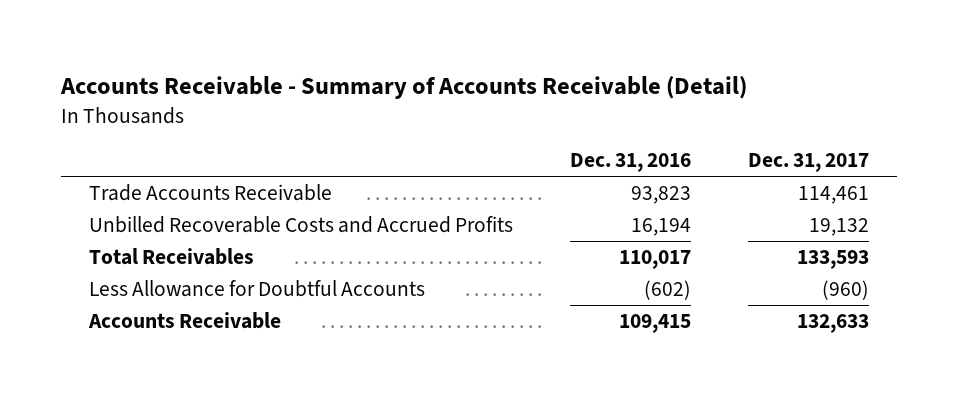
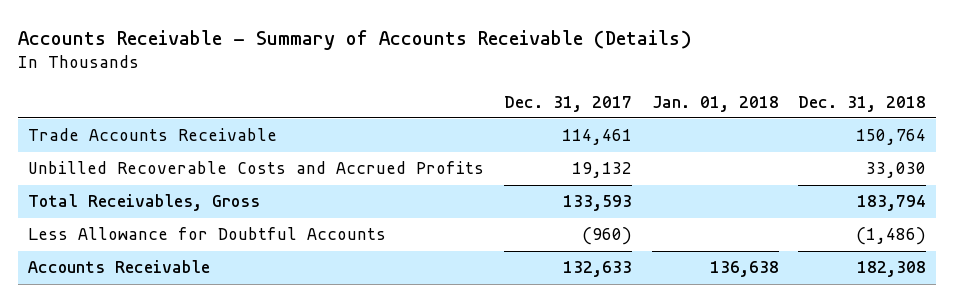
[59,76,747,100] Accounts Receivable - Summary of Accounts Receivable (Detail) -> [17,29,692,50] Accounts Receivable - Summary of Accounts Receivable (Details)
[570,153,692,173] Dec. 31, 2016 -> none
none -> [651,95,779,112] Jan. 01, 2018
none -> [798,95,927,112] Dec. 31, 2018
[89,247,255,265] Total Receivables -> [27,194,260,212] Total Receivables, Gross

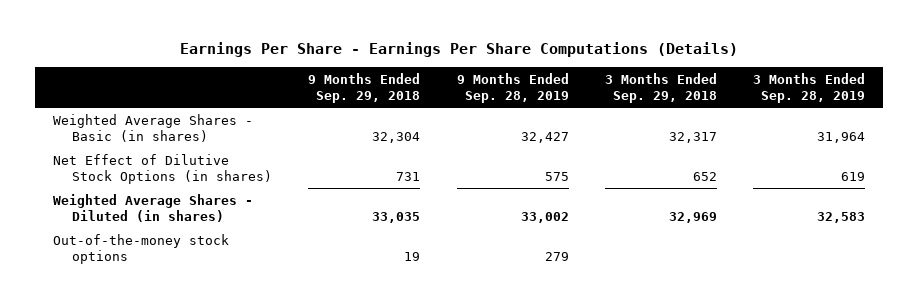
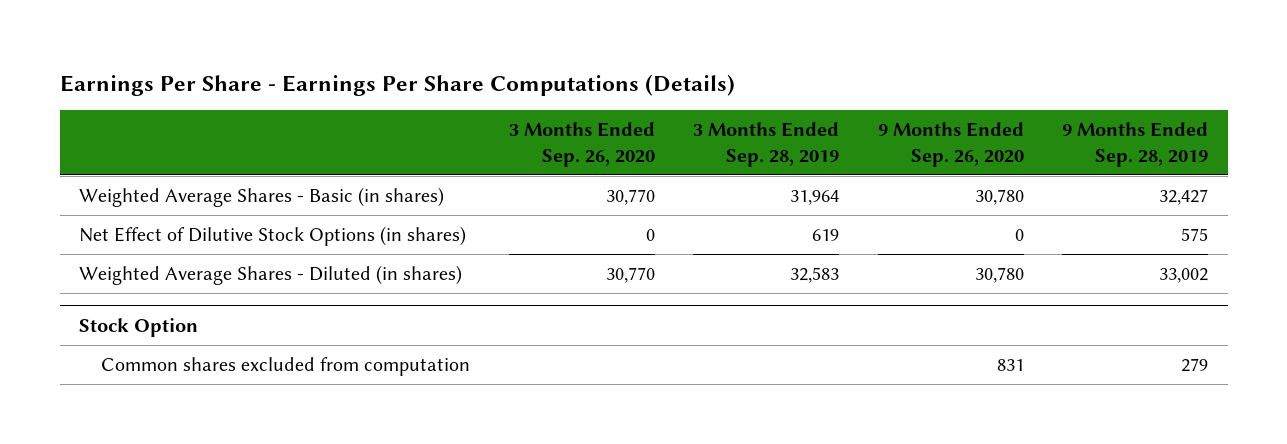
[308,72,421,103] 9 Months Ended Sep. 29, 2018 -> none
[604,72,717,103] 3 Months Ended Sep. 29, 2018 -> none
none -> [508,122,655,167] 3 Months Ended Sep. 26, 2020
none -> [877,122,1024,167] 9 Months Ended Sep. 26, 2020
none -> [79,317,199,337] Stock Option
[52,233,229,264] Out-of-the-money stock options -> [101,356,471,376] Common shares excluded from computation

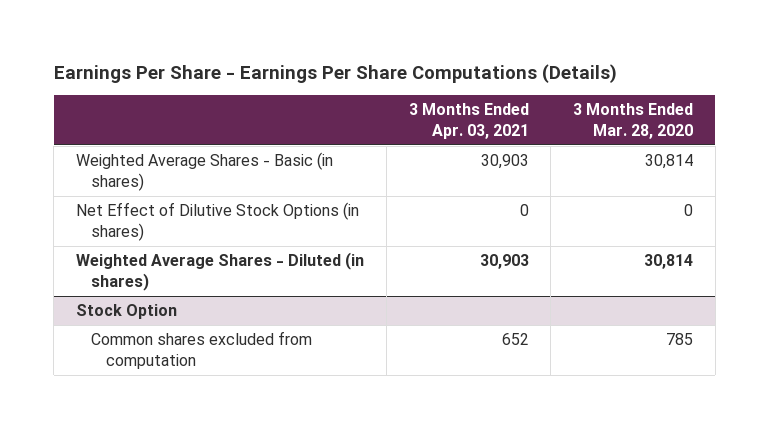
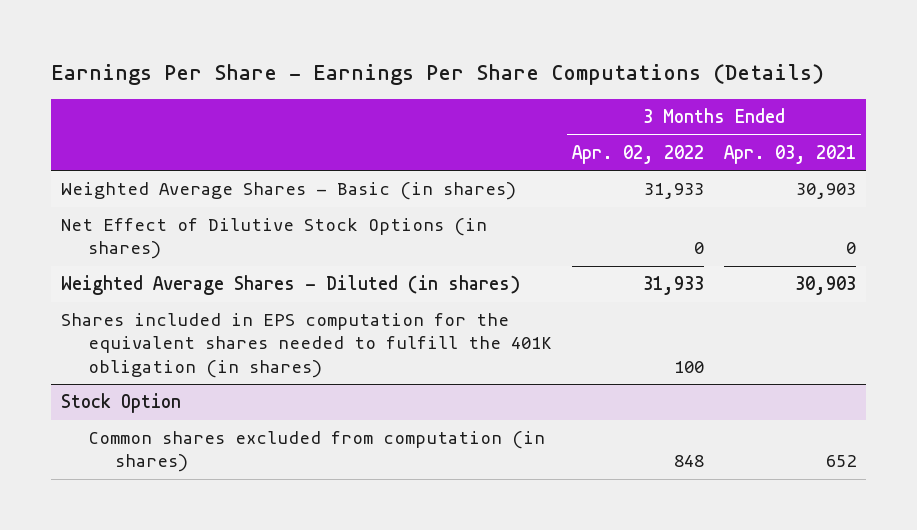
[572,103,693,140] 3 Months Ended Mar. 28, 2020 -> none
none -> [571,144,704,164] Apr. 02, 2022
none -> [60,313,553,378] Shares included in EPS computation for the equivalent shares needed to fulfill the 401K obligation (in shares)
[90,331,312,370] Common shares excluded from computation -> [88,431,546,473] Common shares excluded from computation (in shares)

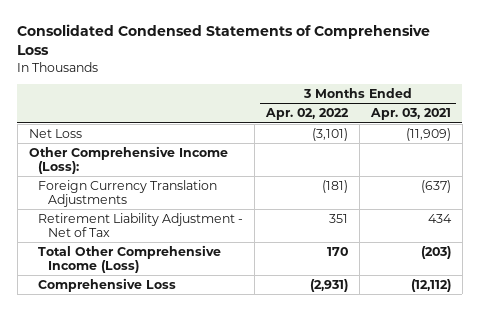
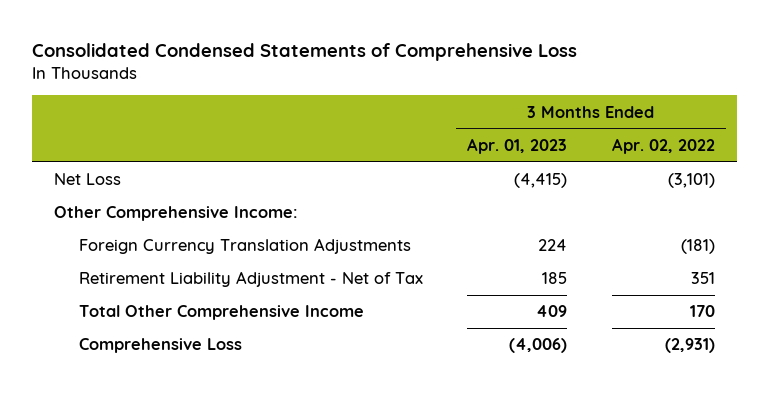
[369,108,451,121] Apr. 03, 2021 -> none
none -> [467,138,568,155] Apr. 01, 2023
[28,145,228,175] Other Comprehensive Income (Loss): -> [54,206,299,222] Other Comprehensive Income:
[38,244,222,274] Total Other Comprehensive Income (Loss) -> [78,305,364,321] Total Other Comprehensive Income

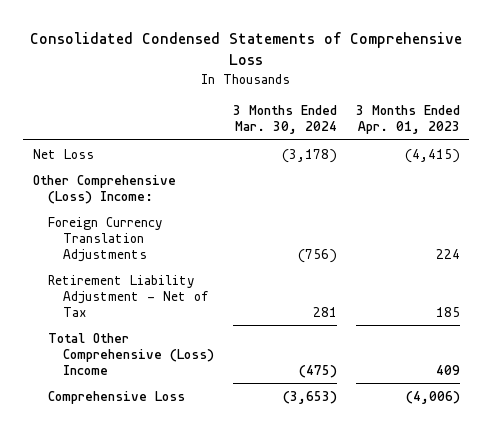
[611,138,715,155] Apr. 02, 2022 -> none
none -> [232,105,337,135] 3 Months Ended Mar. 30, 2024
[54,206,299,222] Other Comprehensive Income: -> [32,174,176,204] Other Comprehensive (Loss) Income:
[78,305,364,321] Total Other Comprehensive Income -> [47,332,214,376] Total Other Comprehensive (Loss) Income

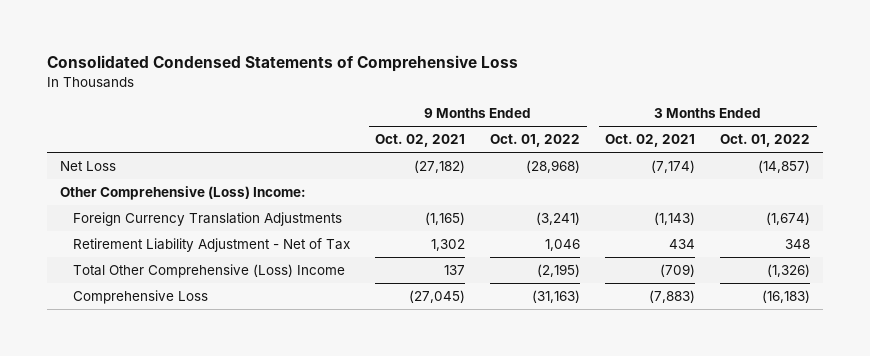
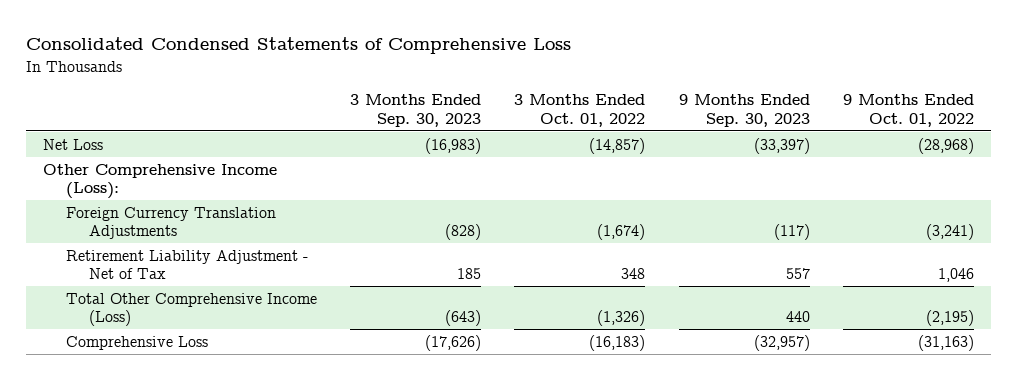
[375,134,466,148] Oct. 02, 2021 -> none
[605,134,696,148] Oct. 02, 2021 -> none
none -> [350,94,482,128] 3 Months Ended Sep. 30, 2023
none -> [678,94,810,128] 9 Months Ended Sep. 30, 2023
[59,185,306,200] Other Comprehensive (Loss) Income: -> [42,163,277,200] Other Comprehensive Income (Loss):
[73,263,346,278] Total Other Comprehensive (Loss) Income -> [65,292,317,327] Total Other Comprehensive Income (Loss)

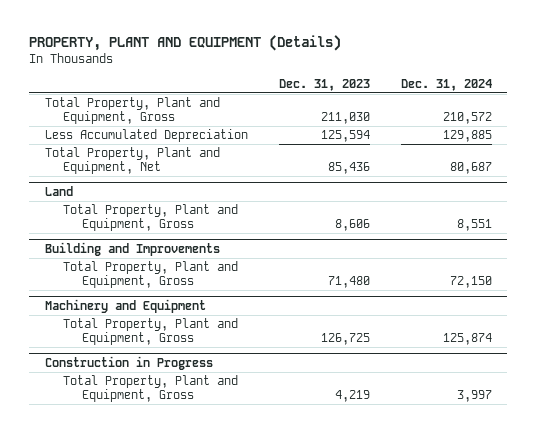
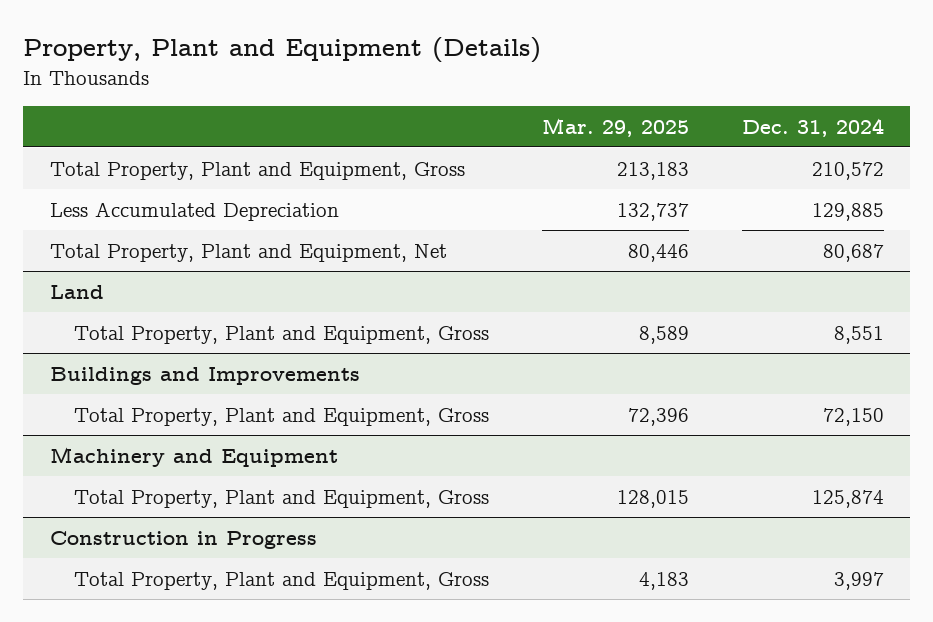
[29,35,342,52] PROPERTY, PLANT AND EQUIPMENT (Details) -> [23,37,542,64] Property, Plant and Equipment (Details)
[278,78,370,91] Dec. 31, 2023 -> none
none -> [541,117,689,137] Mar. 29, 2025
[44,241,220,256] Building and Improvements -> [49,366,360,385] Buildings and Improvements

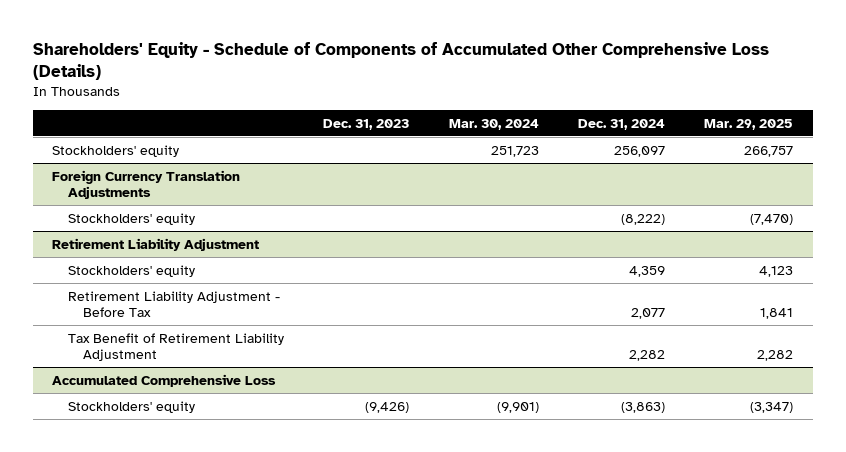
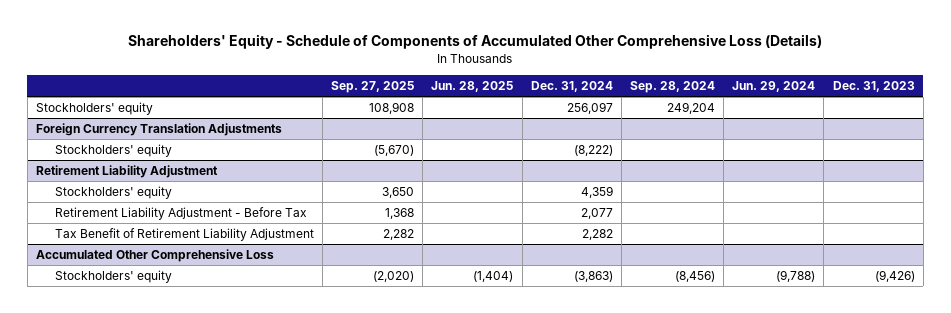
[448,118,539,130] Mar. 30, 2024 -> none
[704,118,794,130] Mar. 29, 2025 -> none
none -> [331,81,415,94] Sep. 27, 2025
none -> [431,81,514,93] Jun. 28, 2025
none -> [629,81,715,94] Sep. 28, 2024
none -> [732,81,816,93] Jun. 29, 2024
[52,373,277,387] Accumulated Comprehensive Loss -> [36,248,275,262] Accumulated Other Comprehensive Loss

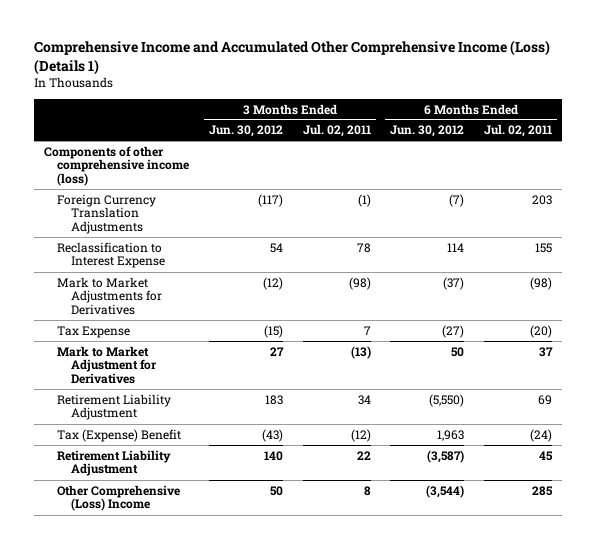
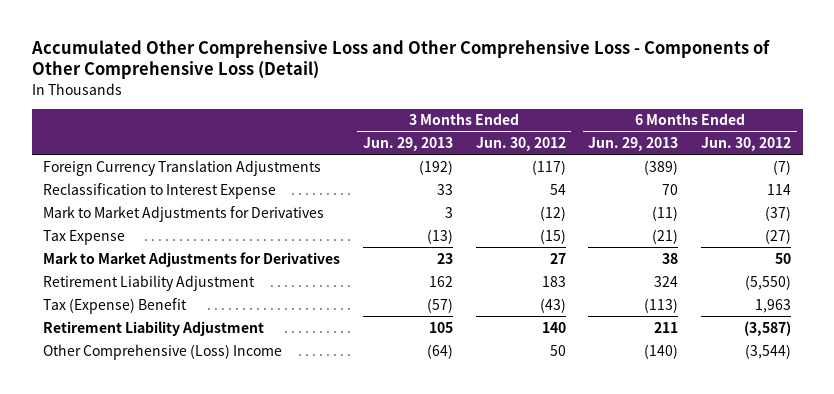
[33,40,550,76] Comprehensive Income and Accumulated Other Comprehensive Income (Loss) (Details 1) -> [30,39,770,80] Accumulated Other Comprehensive Loss and Other Comprehensive Loss - Components of Other Comprehensive Loss (Detail)
[302,124,371,138] Jul. 02, 2011 -> none
[484,124,553,138] Jul. 02, 2011 -> none
none -> [362,136,453,151] Jun. 29, 2013
none -> [588,136,679,151] Jun. 29, 2013
[43,145,190,187] Components of other comprehensive income (loss) -> none
[57,345,157,385] Mark to Market Adjustment for Derivatives -> [42,251,340,267] Mark to Market Adjustments for Derivatives

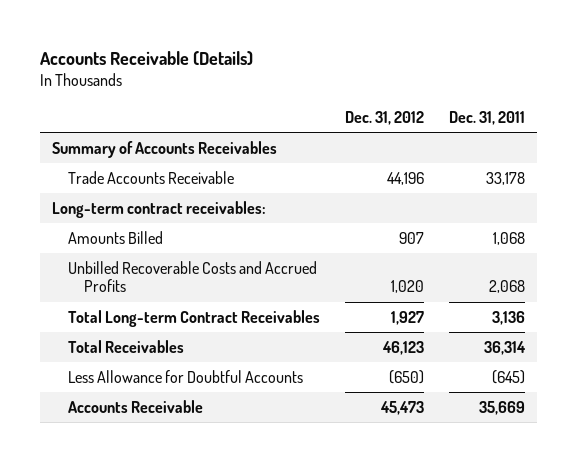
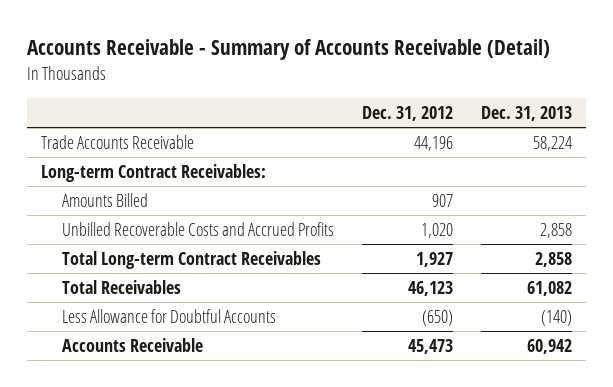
[39,50,253,66] Accounts Receivable (Details) -> [27,39,551,61] Accounts Receivable - Summary of Accounts Receivable (Detail)
[448,110,525,125] Dec. 31, 2011 -> none
none -> [481,105,573,121] Dec. 31, 2013
[52,140,278,158] Summary of Accounts Receivables -> none
[52,200,267,218] Long-term contract receivables: -> [41,163,267,182] Long-term Contract Receivables:

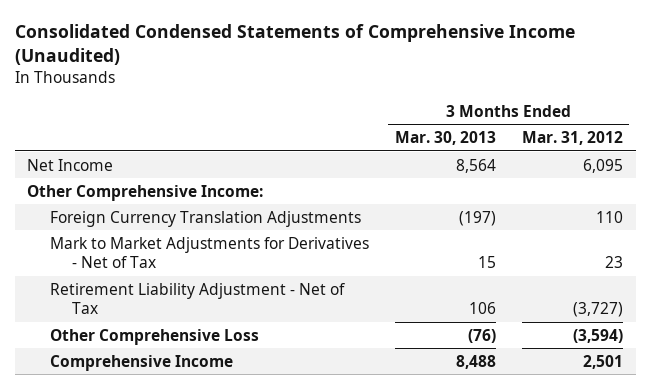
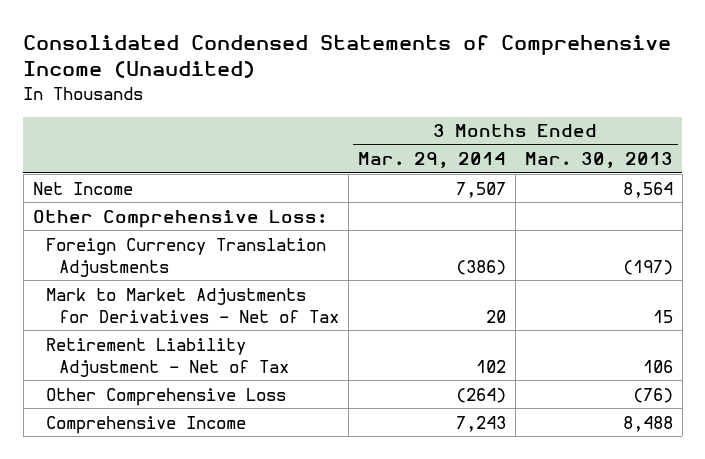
[521,131,623,146] Mar. 31, 2012 -> none
none -> [357,152,506,169] Mar. 29, 2014
[27,184,264,201] Other Comprehensive Income: -> [32,209,327,228] Other Comprehensive Loss:

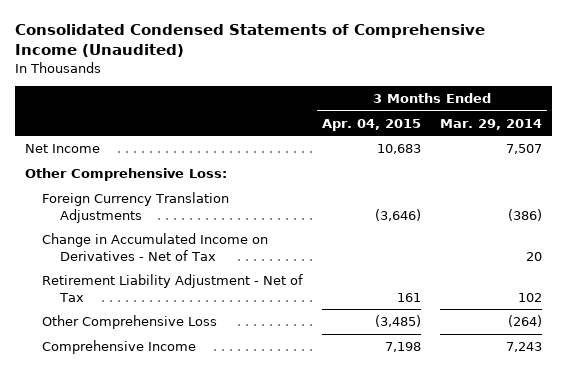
[524,152,673,169] Mar. 30, 2013 -> none
none -> [322,118,422,131] Apr. 04, 2015
[45,287,339,323] Mark to Market Adjustments for Derivatives - Net of Tax -> [42,233,269,261] Change in Accumulated Income on Derivatives - Net of Tax

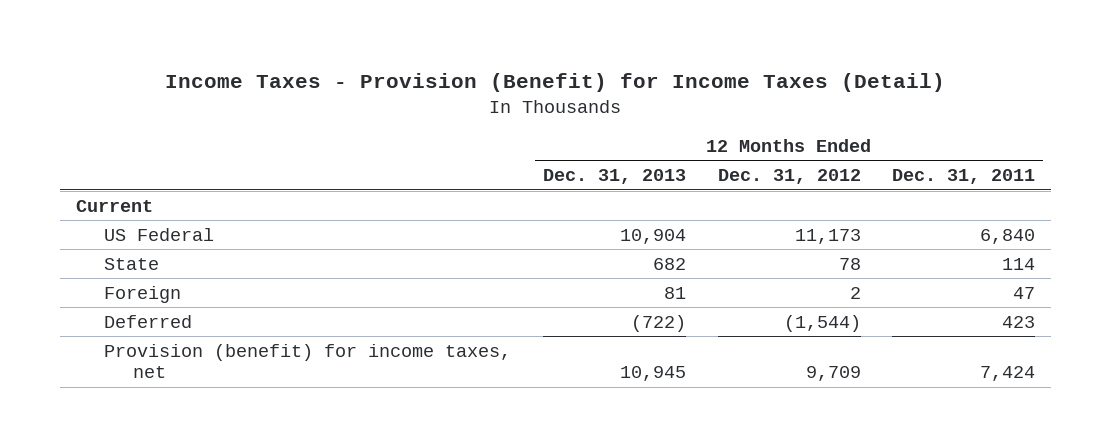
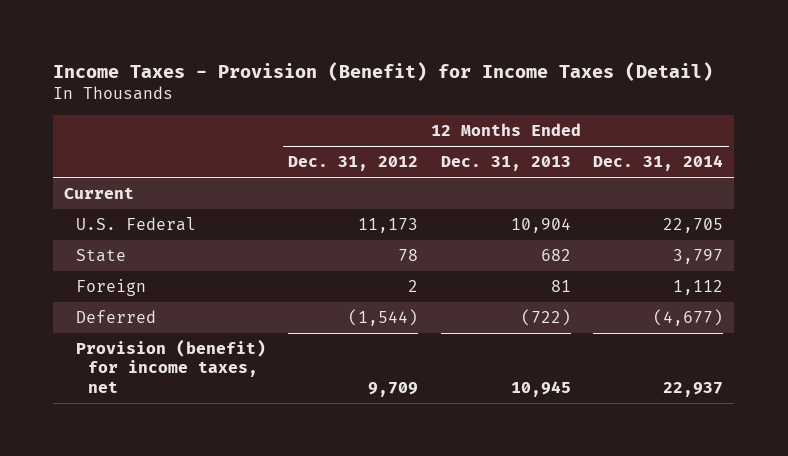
[892,169,1036,185] Dec. 31, 2011 -> none
none -> [593,155,724,172] Dec. 31, 2014
[104,227,215,241] US Federal -> [75,217,196,232] U.S. Federal

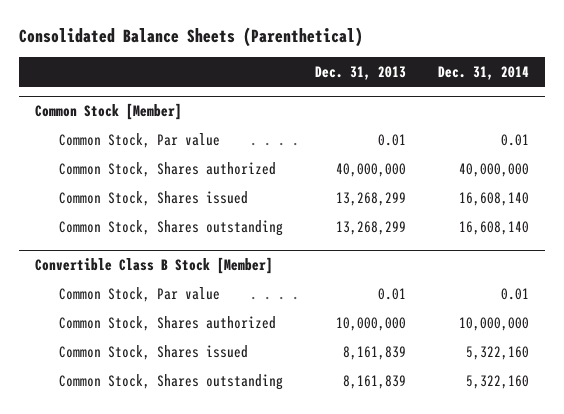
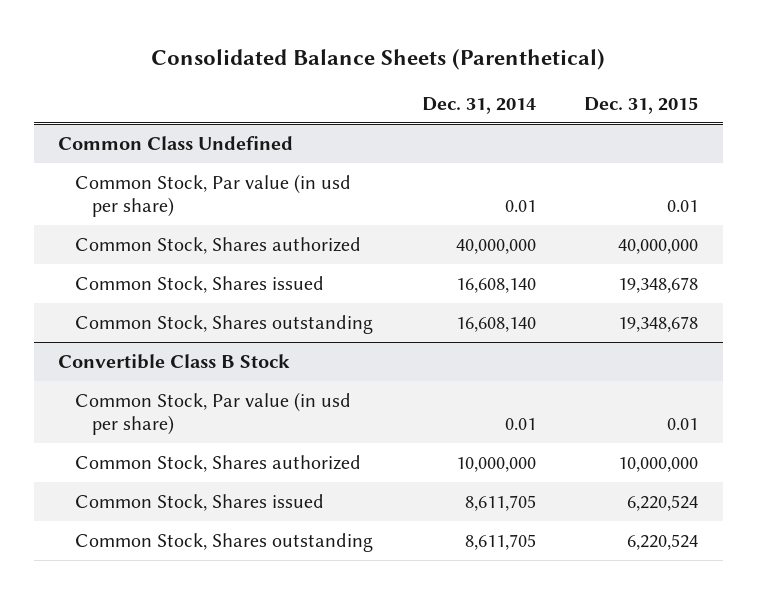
[315,66,407,81] Dec. 31, 2013 -> none
none -> [584,97,699,115] Dec. 31, 2015
[35,103,183,121] Common Stock [Member] -> none
none -> [58,135,294,150] Common Class Undefined
[59,132,221,148] Common Stock, Par value -> [75,173,352,217] Common Stock, Par value (in usd per share)
[35,257,274,275] Convertible Class B Stock [Member] -> [58,353,291,369] Convertible Class B Stock
[59,286,221,302] Common Stock, Par value -> [75,391,352,435] Common Stock, Par value (in usd per share)
[466,345,530,360] 5,322,160 -> [464,494,536,511] 8,611,705
[466,374,530,389] 5,322,160 -> [464,533,536,550] 8,611,705

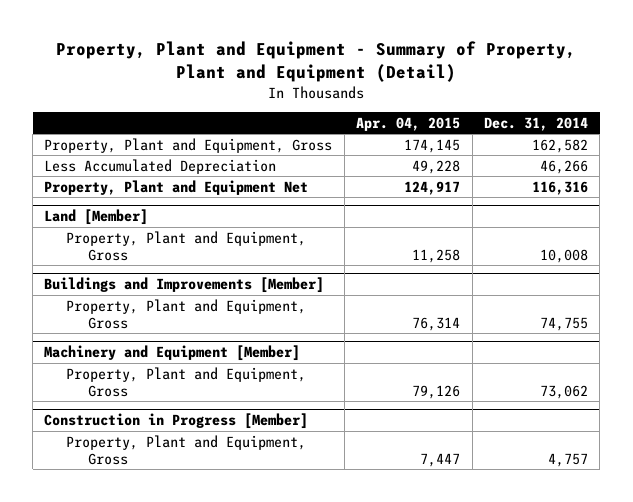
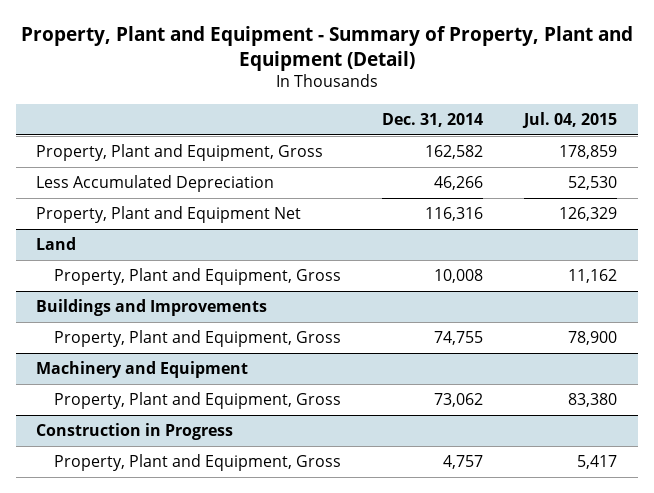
[356,116,461,131] Apr. 04, 2015 -> none
none -> [522,111,618,128] Jul. 04, 2015
[44,209,149,226] Land [Member] -> [36,237,77,251] Land
[44,277,325,294] Buildings and Improvements [Member] -> [36,299,268,317] Buildings and Improvements
[44,345,301,362] Machinery and Equipment [Member] -> [36,361,249,379] Machinery and Equipment
[44,413,309,430] Construction in Progress [Member] -> [36,423,234,441] Construction in Progress

